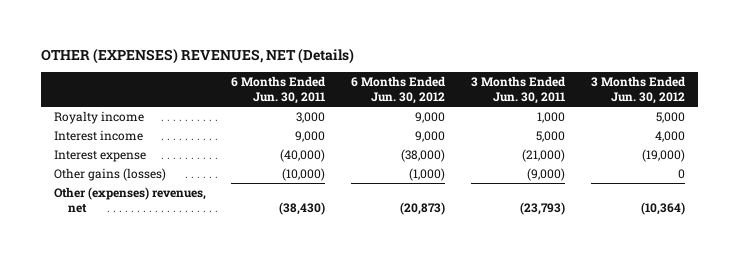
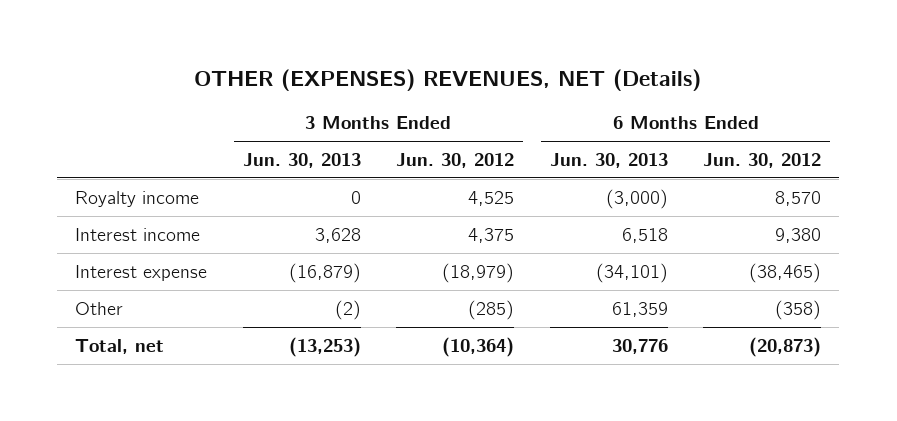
[231,75,326,104] 6 Months Ended Jun. 30, 2011 -> none
[470,75,565,104] 3 Months Ended Jun. 30, 2011 -> none
none -> [242,152,361,168] Jun. 30, 2013
none -> [549,152,668,168] Jun. 30, 2013
[415,111,446,123] 9,000 -> [775,190,822,206] 8,570
[655,111,685,123] 5,000 -> [468,190,515,206] 4,525
[415,130,446,142] 9,000 -> [775,227,822,243] 9,380
[654,130,685,142] 4,000 -> [468,227,515,243] 4,375
[401,148,446,162] (38,000) -> [749,262,822,283] (38,465)
[641,148,685,162] (19,000) -> [442,262,515,283] (18,979)
[53,167,166,181] Other gains (losses) -> [75,301,124,315] Other
[409,167,446,181] (1,000) -> [775,299,822,320] (358)
[677,168,685,179] 0 -> [468,299,515,320] (285)
[53,186,206,214] Other (expenses) revenues, net -> [75,338,165,354] Total, net

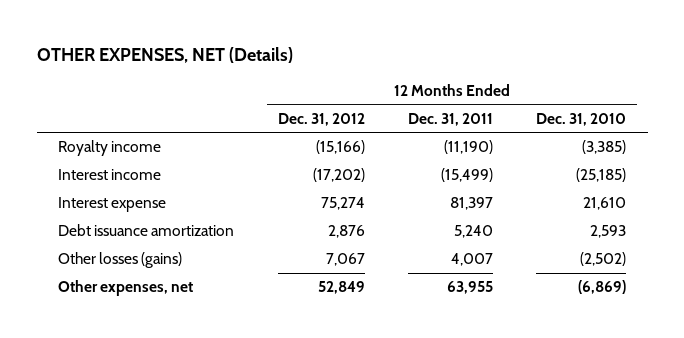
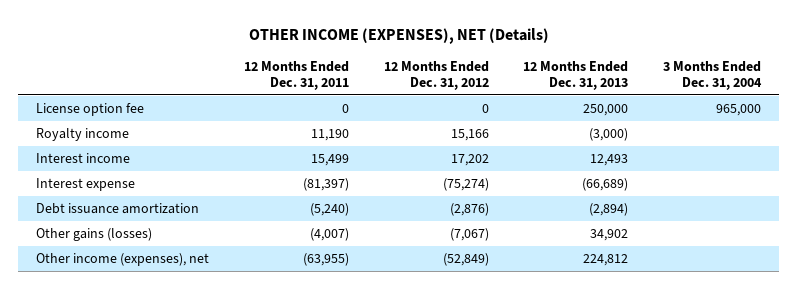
[36,46,293,63] OTHER EXPENSES, NET (Details) -> [248,27,549,44] OTHER INCOME (EXPENSES), NET (Details)
[536,112,627,126] Dec. 31, 2010 -> none
none -> [523,60,629,91] 12 Months Ended Dec. 31, 2013
none -> [663,60,763,91] 3 Months Ended Dec. 31, 2004
none -> [35,102,144,116] License option fee
[315,140,365,155] (15,166) -> [450,128,489,141] 15,166
[443,140,493,155] (11,190) -> [310,128,349,141] 11,190
[312,168,365,183] (17,202) -> [450,153,489,166] 17,202
[440,168,493,183] (15,499) -> [310,153,349,166] 15,499
[320,197,365,211] 75,274 -> [442,177,489,191] (75,274)
[449,197,493,211] 81,397 -> [302,177,349,191] (81,397)
[327,225,365,239] 2,876 -> [449,202,489,216] (2,876)
[453,225,493,239] 5,240 -> [309,202,349,216] (5,240)
[58,252,183,269] Other losses (gains) -> [35,227,152,241] Other gains (losses)
[325,253,365,267] 7,067 -> [449,227,489,241] (7,067)
[450,253,493,267] 4,007 -> [309,227,349,241] (4,007)
[58,280,194,297] Other expenses, net -> [35,252,209,266] Other income (expenses), net
[317,281,365,295] 52,849 -> [442,252,489,266] (52,849)
[446,281,493,295] 63,955 -> [302,252,349,266] (63,955)

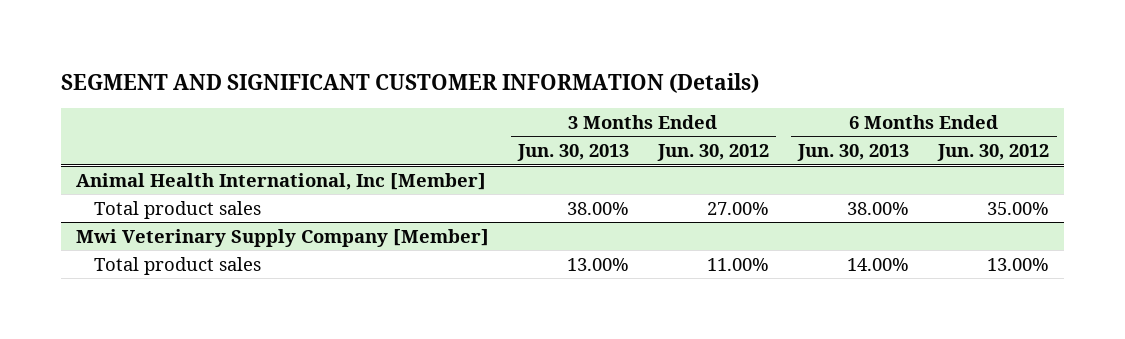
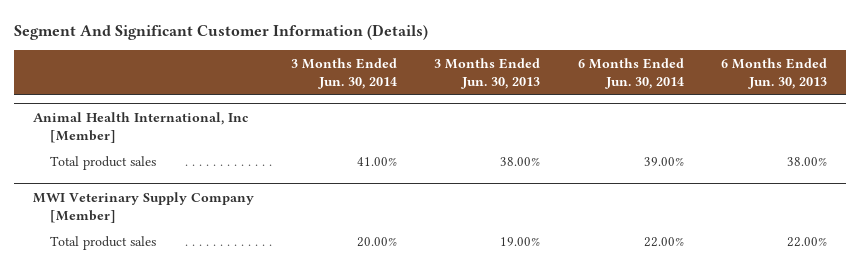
[61,72,760,93] SEGMENT AND SIGNIFICANT CUSTOMER INFORMATION (Details) -> [13,23,428,40] Segment And Significant Customer Information (Details)
[656,144,769,162] Jun. 30, 2012 -> none
[937,144,1050,162] Jun. 30, 2012 -> none
none -> [290,57,397,89] 3 Months Ended Jun. 30, 2014
none -> [577,57,684,89] 6 Months Ended Jun. 30, 2014
[75,228,489,247] Mwi Veterinary Supply Company [Member] -> [32,191,254,223] MWI Veterinary Supply Company [Member]
[566,257,629,271] 13.00% -> [500,236,541,246] 19.00%
[847,257,910,271] 14.00% -> [786,236,827,247] 22.00%

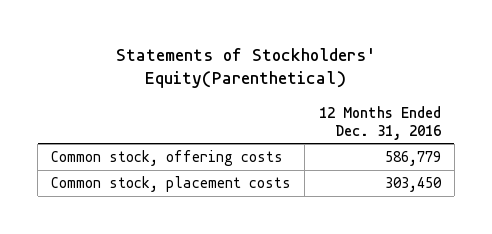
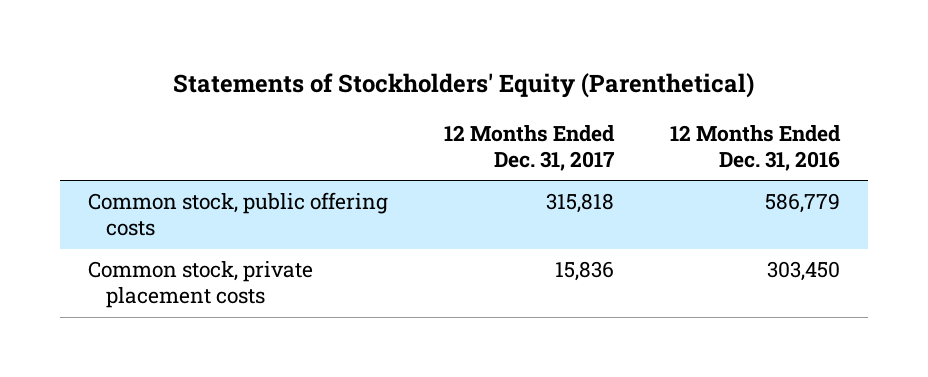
[115,47,376,89] Statements of Stockholders' Equity(Parenthetical) -> [173,72,755,98] Statements of Stockholders' Equity (Parenthetical)
none -> [444,124,616,172] 12 Months Ended Dec. 31, 2017
[51,150,284,167] Common stock, offering costs -> [87,192,388,237] Common stock, public offering costs
[51,176,292,193] Common stock, placement costs -> [87,261,313,309] Common stock, private placement costs

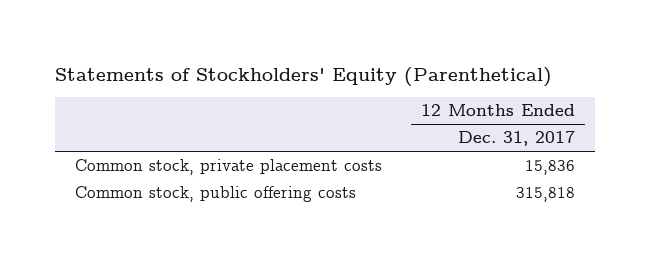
[670,124,842,172] 12 Months Ended Dec. 31, 2016 -> none
[87,192,388,237] Common stock, public offering costs -> [74,186,356,203] Common stock, public offering costs

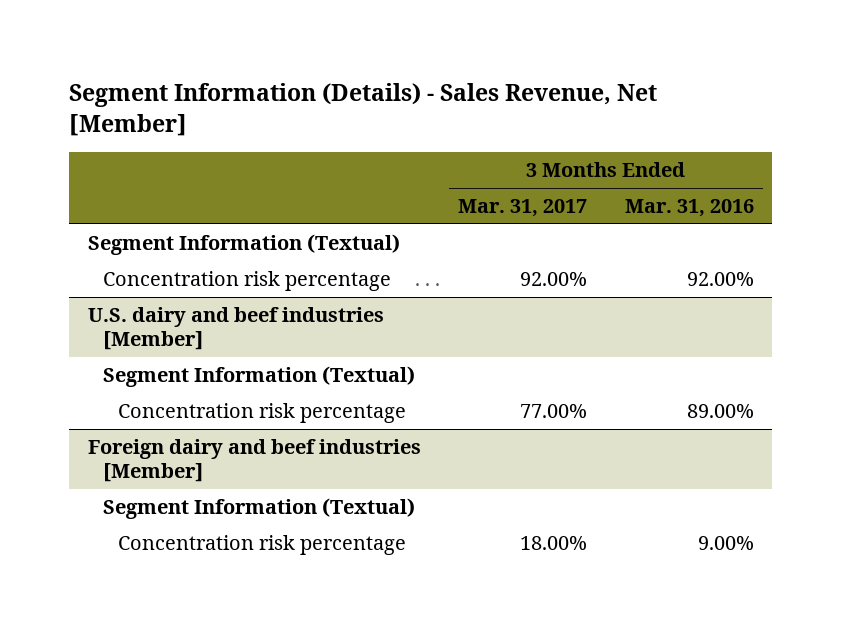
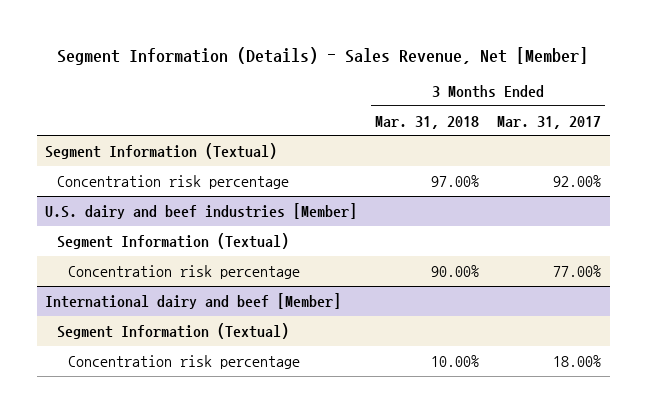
[624,199,754,218] Mar. 31, 2016 -> none
none -> [375,115,480,129] Mar. 31, 2018
[88,439,422,483] Foreign dairy and beef industries [Member] -> [45,292,342,309] International dairy and beef [Member]

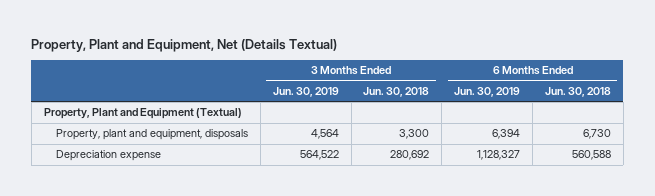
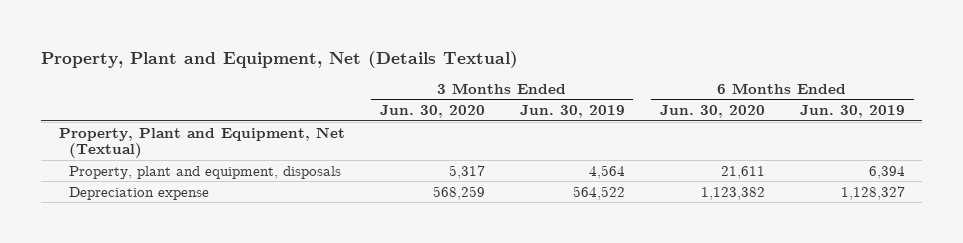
[363,86,430,97] Jun. 30, 2018 -> none
[545,86,612,97] Jun. 30, 2018 -> none
none -> [379,104,485,118] Jun. 30, 2020
none -> [659,104,765,118] Jun. 30, 2020
[43,108,242,120] Property, Plant and Equipment (Textual) -> [58,126,345,159] Property, Plant and Equipment, Net (Textual)

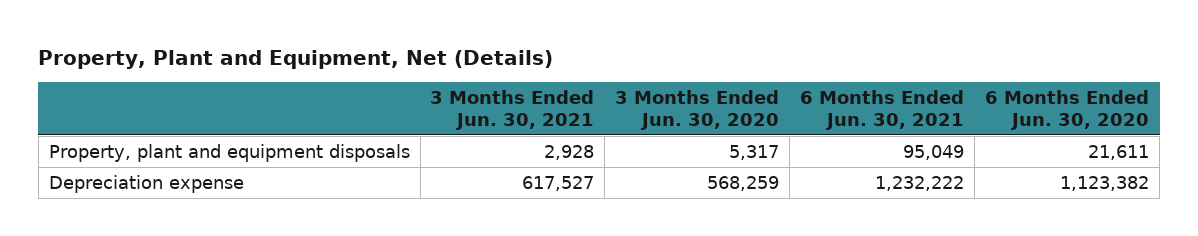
[41,50,519,68] Property, Plant and Equipment, Net (Details Textual) -> [38,50,554,70] Property, Plant and Equipment, Net (Details)
[519,104,625,118] Jun. 30, 2019 -> none
[799,104,905,118] Jun. 30, 2019 -> none
none -> [430,90,595,130] 3 Months Ended Jun. 30, 2021
none -> [800,90,965,130] 6 Months Ended Jun. 30, 2021
[58,126,345,159] Property, Plant and Equipment, Net (Textual) -> none
[69,165,342,179] Property, plant and equipment, disposals -> [48,143,410,162] Property, plant and equipment disposals

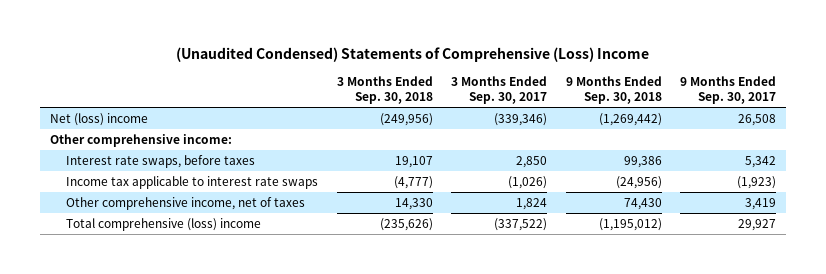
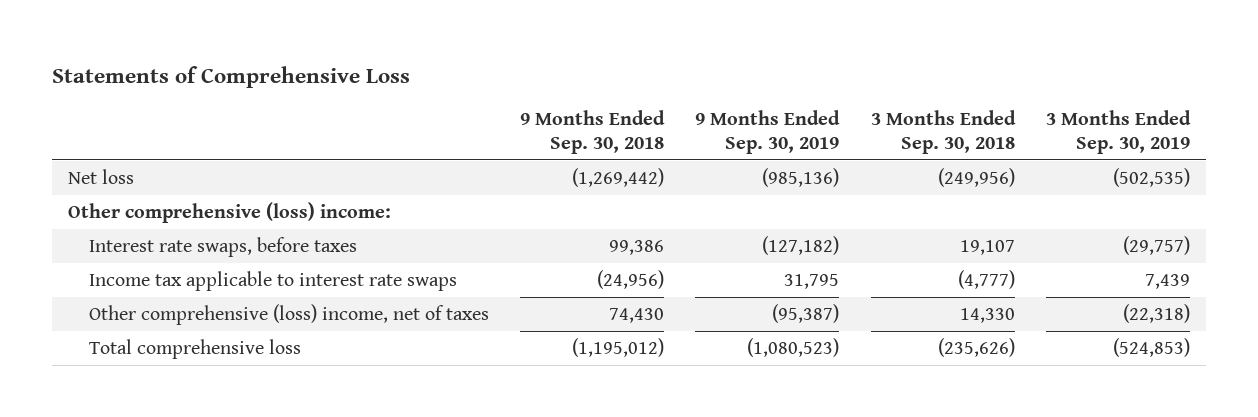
[176,47,650,63] (Unaudited Condensed) Statements of Comprehensive (Loss) Income -> [52,65,411,88] Statements of Comprehensive Loss
[451,76,548,105] 3 Months Ended Sep. 30, 2017 -> none
[680,76,777,105] 9 Months Ended Sep. 30, 2017 -> none
none -> [695,110,841,154] 9 Months Ended Sep. 30, 2019
none -> [1045,110,1191,154] 3 Months Ended Sep. 30, 2019
[49,112,148,126] Net (loss) income -> [68,168,135,184] Net loss
[49,133,232,147] Other comprehensive income: -> [68,201,392,223] Other comprehensive (loss) income:
[65,196,305,210] Other comprehensive income, net of taxes -> [88,303,489,325] Other comprehensive (loss) income, net of taxes
[65,217,261,231] Total comprehensive (loss) income -> [88,338,301,359] Total comprehensive loss

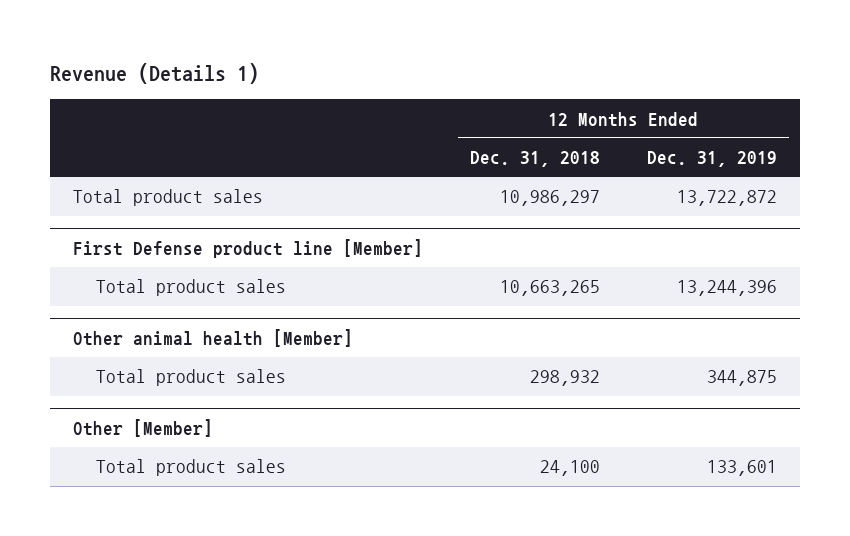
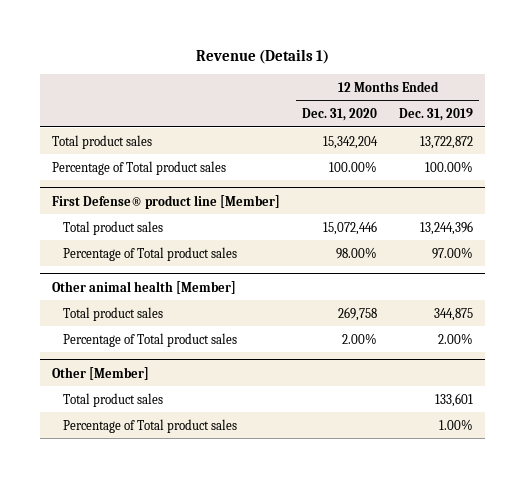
[470,151,601,168] Dec. 31, 2018 -> none
none -> [302,108,378,122] Dec. 31, 2020
none -> [51,160,226,175] Percentage of Total product sales
[73,238,424,258] First Defense product line [Member] -> [51,194,280,209] First Defense® product line [Member]
none -> [63,246,238,261] Percentage of Total product sales
none -> [63,332,238,347] Percentage of Total product sales
none -> [63,418,238,433] Percentage of Total product sales

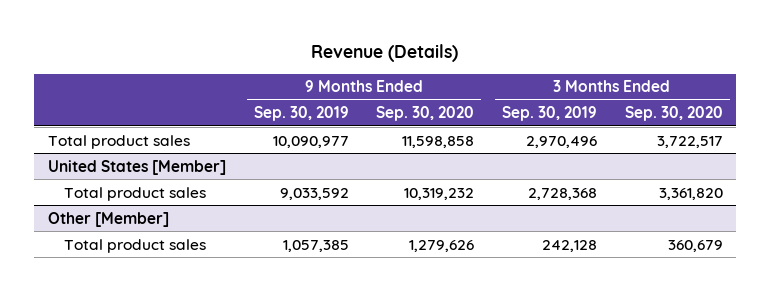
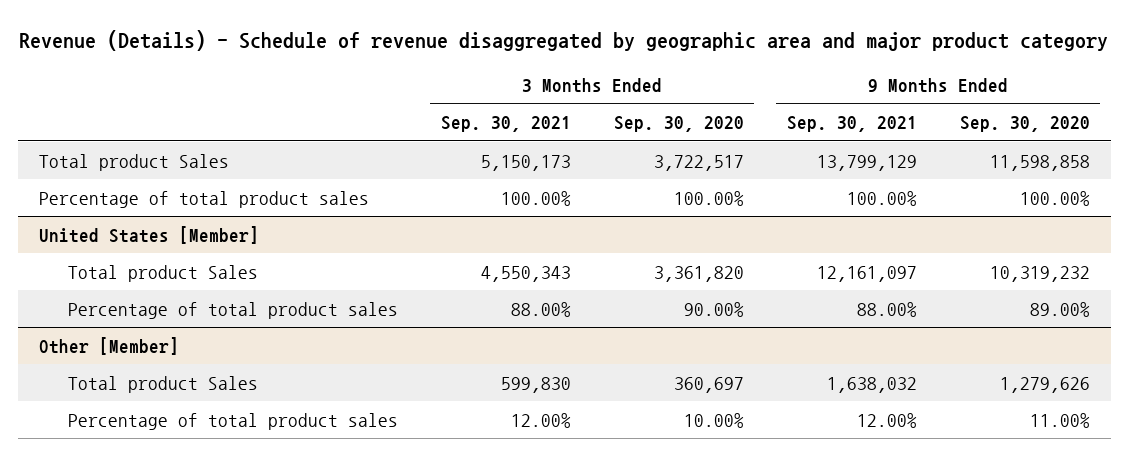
[311,44,459,63] Revenue (Details) -> [19,30,1109,52] Revenue (Details) - Schedule of revenue disaggregated by geographic area and major product category
[253,106,349,122] Sep. 30, 2019 -> none
[501,106,597,122] Sep. 30, 2019 -> none
none -> [440,116,571,133] Sep. 30, 2021
none -> [786,116,917,133] Sep. 30, 2021
[48,134,191,149] Total product sales -> [39,153,230,171] Total product Sales
none -> [39,190,370,208] Percentage of total product sales
[64,186,207,201] Total product sales -> [67,264,258,282] Total product Sales
none -> [67,301,398,319] Percentage of total product sales
[64,238,207,253] Total product sales -> [67,375,258,393] Total product Sales
[667,239,723,252] 360,679 -> [673,376,744,393] 360,697
none -> [67,412,398,430] Percentage of total product sales

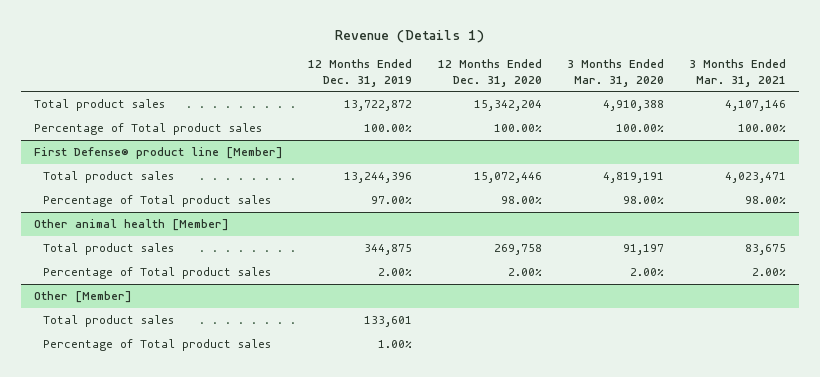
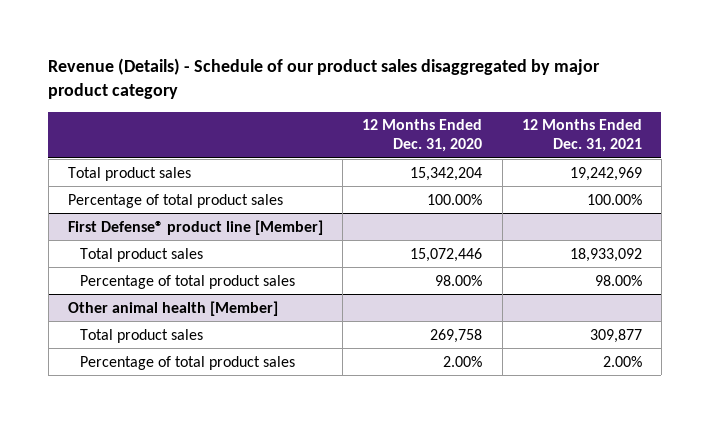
[335,30,485,44] Revenue (Details 1) -> [48,58,601,100] Revenue (Details) - Schedule of our product sales disaggregated by major product category
[308,59,413,87] 12 Months Ended Dec. 31, 2019 -> none
[566,59,664,87] 3 Months Ended Mar. 31, 2020 -> none
[689,59,787,87] 3 Months Ended Mar. 31, 2021 -> none
none -> [521,119,642,153] 12 Months Ended Dec. 31, 2021
[33,122,262,135] Percentage of Total product sales -> [68,193,284,208] Percentage of total product sales
[43,194,272,207] Percentage of Total product sales -> [79,274,295,289] Percentage of total product sales
[33,290,132,303] Other [Member] -> none
[43,314,175,327] Total product sales -> none
[43,338,272,351] Percentage of Total product sales -> none
[43,266,272,279] Percentage of Total product sales -> [79,355,295,370] Percentage of total product sales

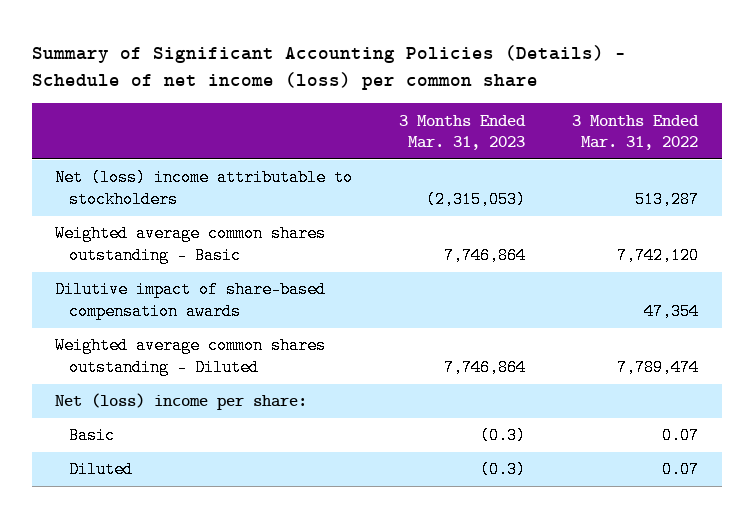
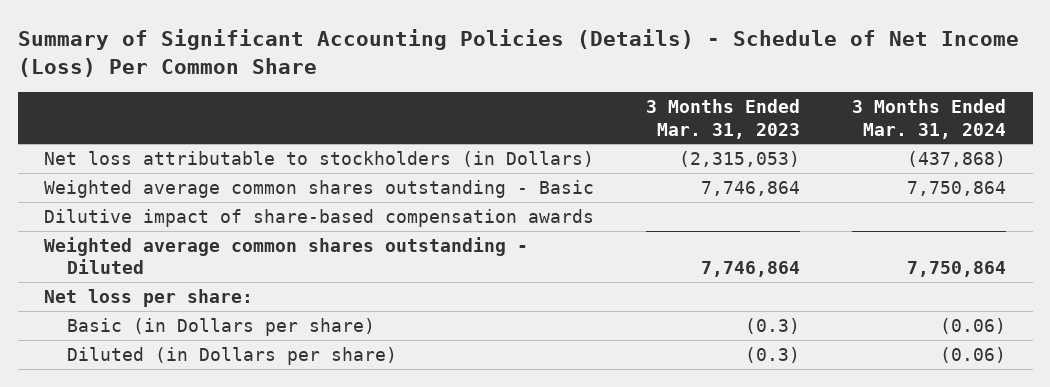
[31,44,626,90] Summary of Significant Accounting Policies (Details) - Schedule of net income (loss) per common share -> [17,28,1019,78] Summary of Significant Accounting Policies (Details) - Schedule of Net Income (Loss) Per Common Share
[572,114,700,151] 3 Months Ended Mar. 31, 2022 -> none
none -> [852,99,1007,139] 3 Months Ended Mar. 31, 2024
[55,169,354,208] Net (loss) income attributable to stockholders -> [43,151,594,168] Net loss attributable to stockholders (in Dollars)
[55,393,308,411] Net (loss) income per share: -> [43,289,253,308] Net loss per share:
[68,427,115,445] Basic -> [67,318,376,337] Basic (in Dollars per share)
[68,461,133,479] Diluted -> [67,347,398,366] Diluted (in Dollars per share)

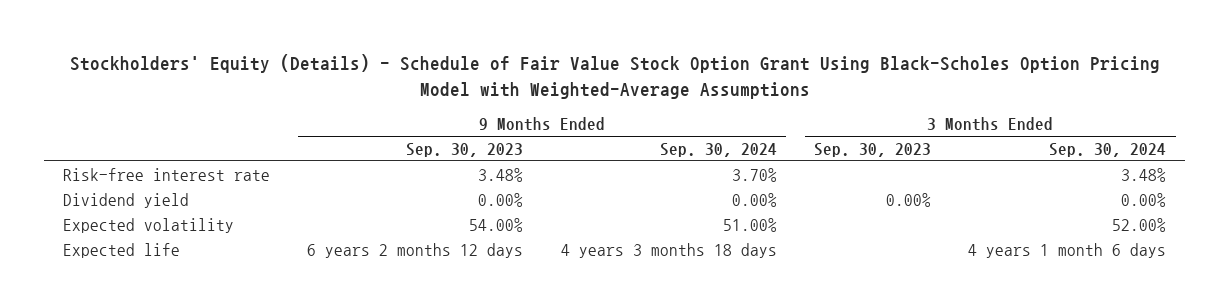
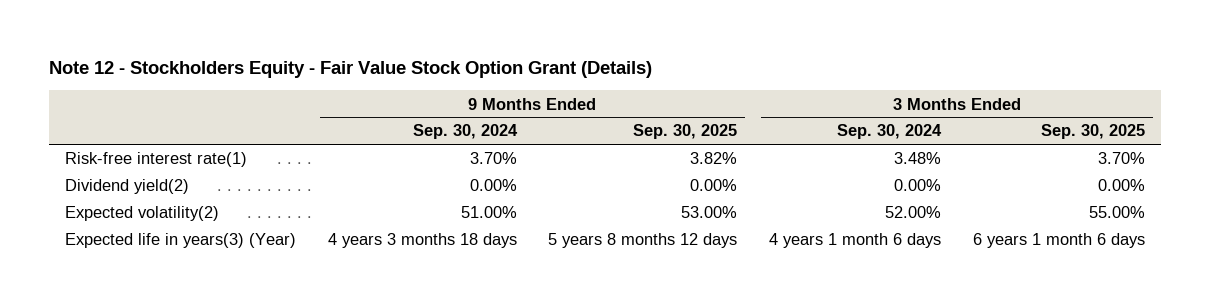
[69,54,1160,99] Stockholders' Equity (Details) - Schedule of Fair Value Stock Option Grant Using Black-Scholes Option Pricing Model with Weighted-Average Assumptions -> [48,61,652,79] Note 12 - Stockholders Equity - Fair Value Stock Option Grant (Details)
[406,142,524,157] Sep. 30, 2023 -> none
[813,142,931,157] Sep. 30, 2023 -> none
none -> [633,124,738,140] Sep. 30, 2025
none -> [1040,124,1145,140] Sep. 30, 2025
[62,167,270,181] Risk-free interest rate -> [64,152,247,168] Risk-free interest rate(1)
[62,192,189,208] Dividend yield -> [64,179,189,195] Dividend yield(2)
[62,217,234,233] Expected volatility -> [64,206,219,222] Expected volatility(2)
[62,242,180,258] Expected life -> [64,233,296,249] Expected life in years(3) (Year)

